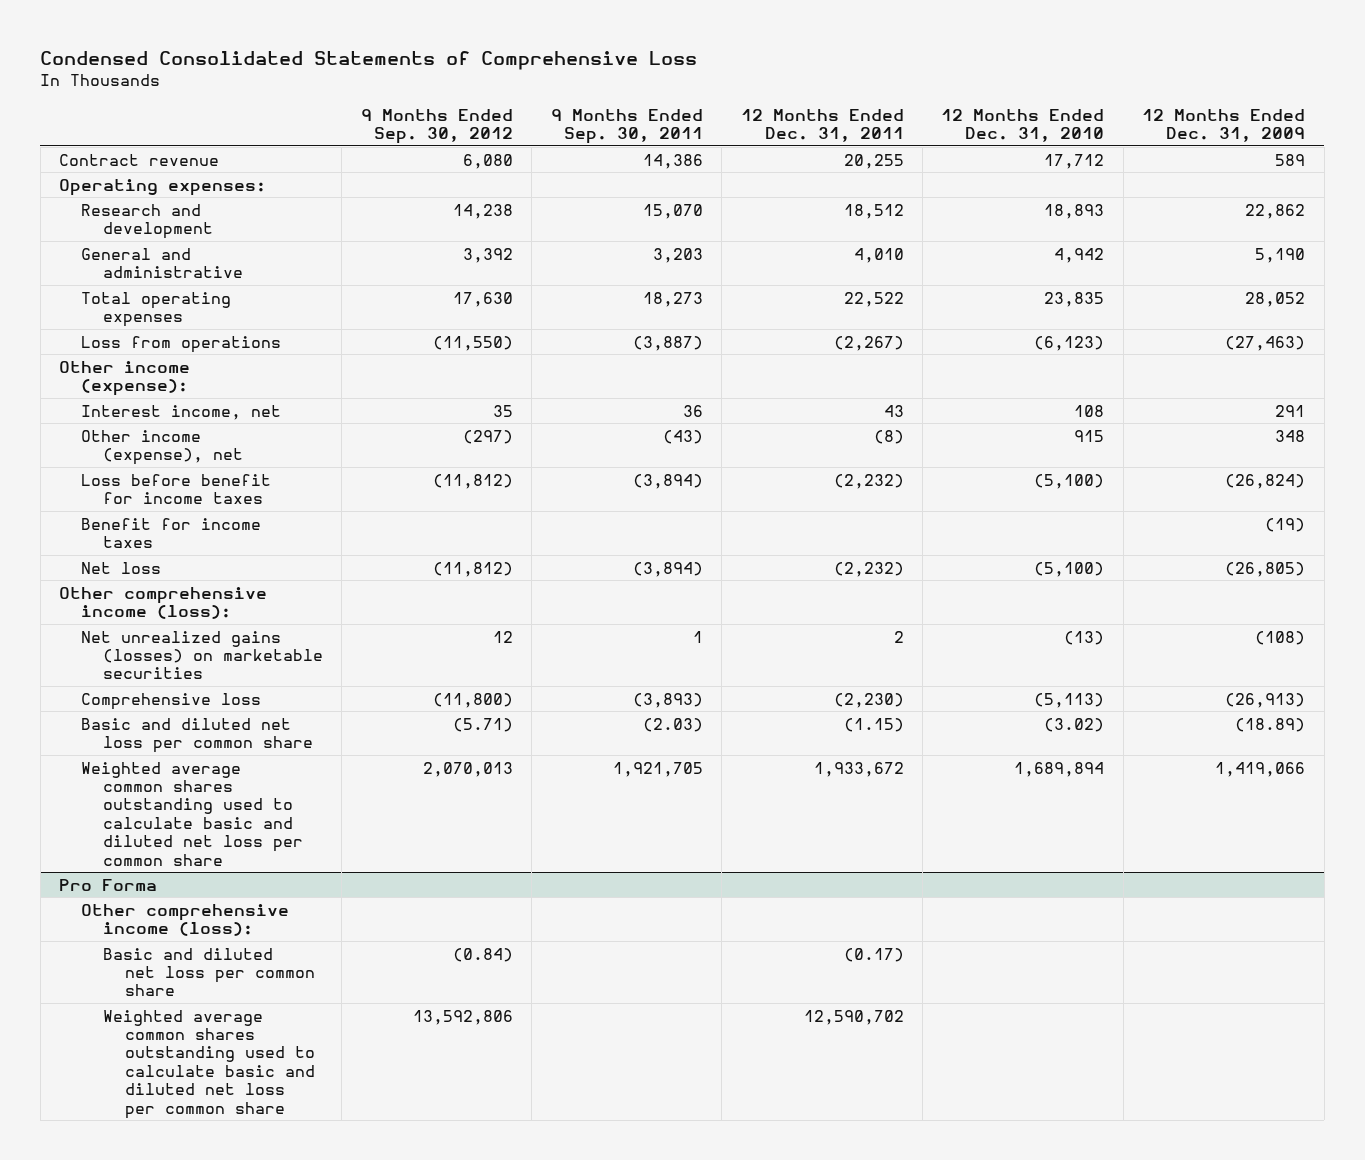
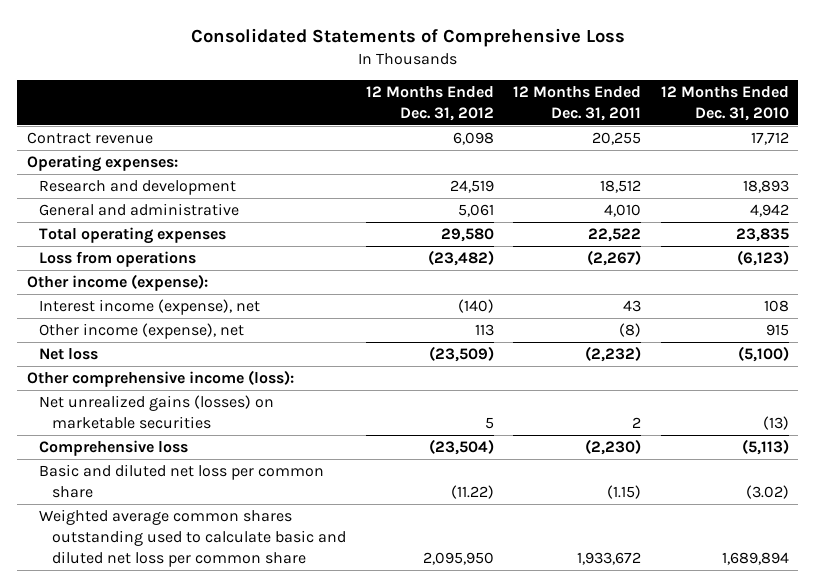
[40,50,698,70] Condensed Consolidated Statements of Comprehensive Loss -> [190,27,625,47] Consolidated Statements of Comprehensive Loss
[360,108,513,145] 9 Months Ended Sep. 30, 2012 -> none
[550,108,703,145] 9 Months Ended Sep. 30, 2011 -> none
[1142,108,1306,143] 12 Months Ended Dec. 31, 2009 -> none
none -> [365,86,494,121] 12 Months Ended Dec. 31, 2012
[81,404,282,420] Interest income, net -> [39,299,261,316] Interest income (expense), net
[81,473,272,504] Loss before benefit for income taxes -> none
[81,517,262,548] Benefit for income taxes -> none
[59,878,158,891] Pro Forma -> none
[81,903,290,936] Other comprehensive income (loss): -> none
[102,947,315,997] Basic and diluted net loss per common share -> none
[102,1009,315,1119] Weighted average common shares outstanding used to calculate basic and diluted net loss per common share -> none

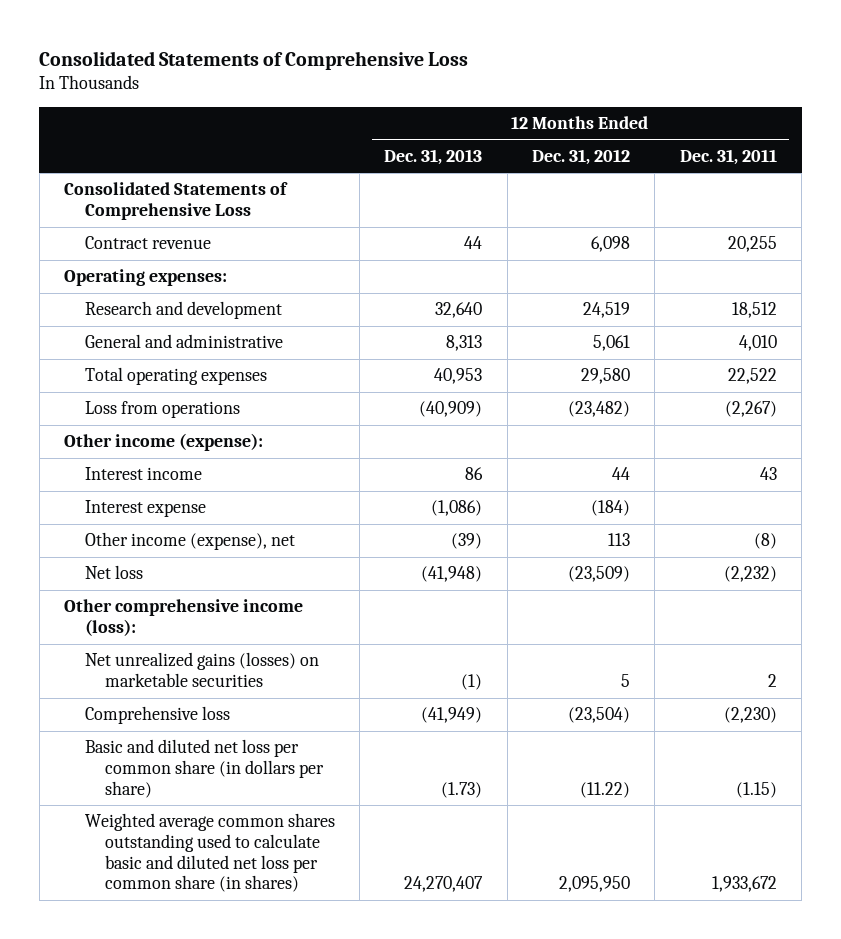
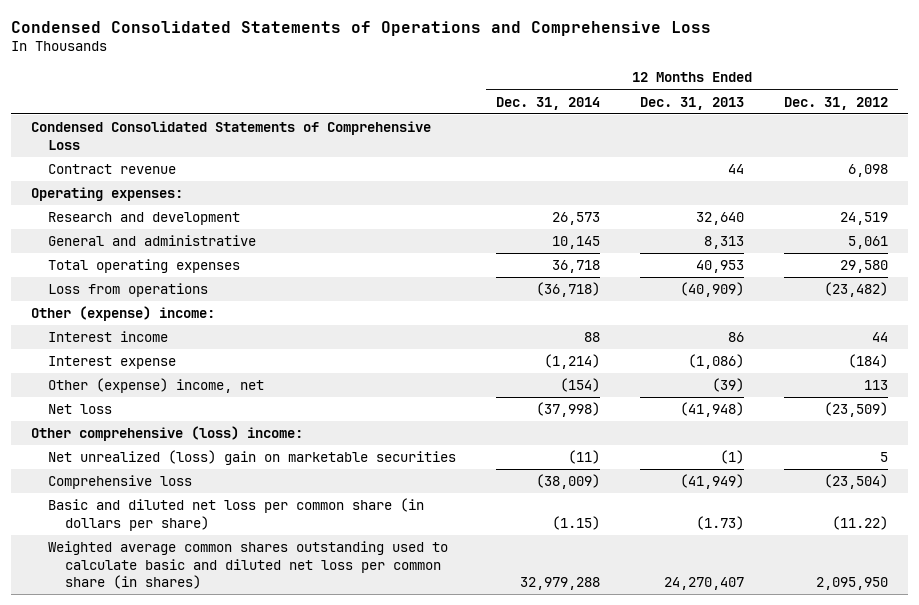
[39,50,469,70] Consolidated Statements of Comprehensive Loss -> [11,20,712,36] Condensed Consolidated Statements of Operations and Comprehensive Loss
[679,148,777,165] Dec. 31, 2011 -> none
none -> [496,96,601,110] Dec. 31, 2014
[64,182,289,221] Consolidated Statements of Comprehensive Loss -> [31,121,432,150] Condensed Consolidated Statements of Comprehensive Loss
[64,433,264,452] Other income (expense): -> [31,306,216,322] Other (expense) income:
[84,532,295,551] Other income (expense), net -> [48,378,265,394] Other (expense) income, net
[64,599,304,637] Other comprehensive income (loss): -> [31,426,304,442] Other comprehensive (loss) income:
[84,652,319,688] Net unrealized gains (losses) on marketable securities -> [48,450,457,466] Net unrealized (loss) gain on marketable securities

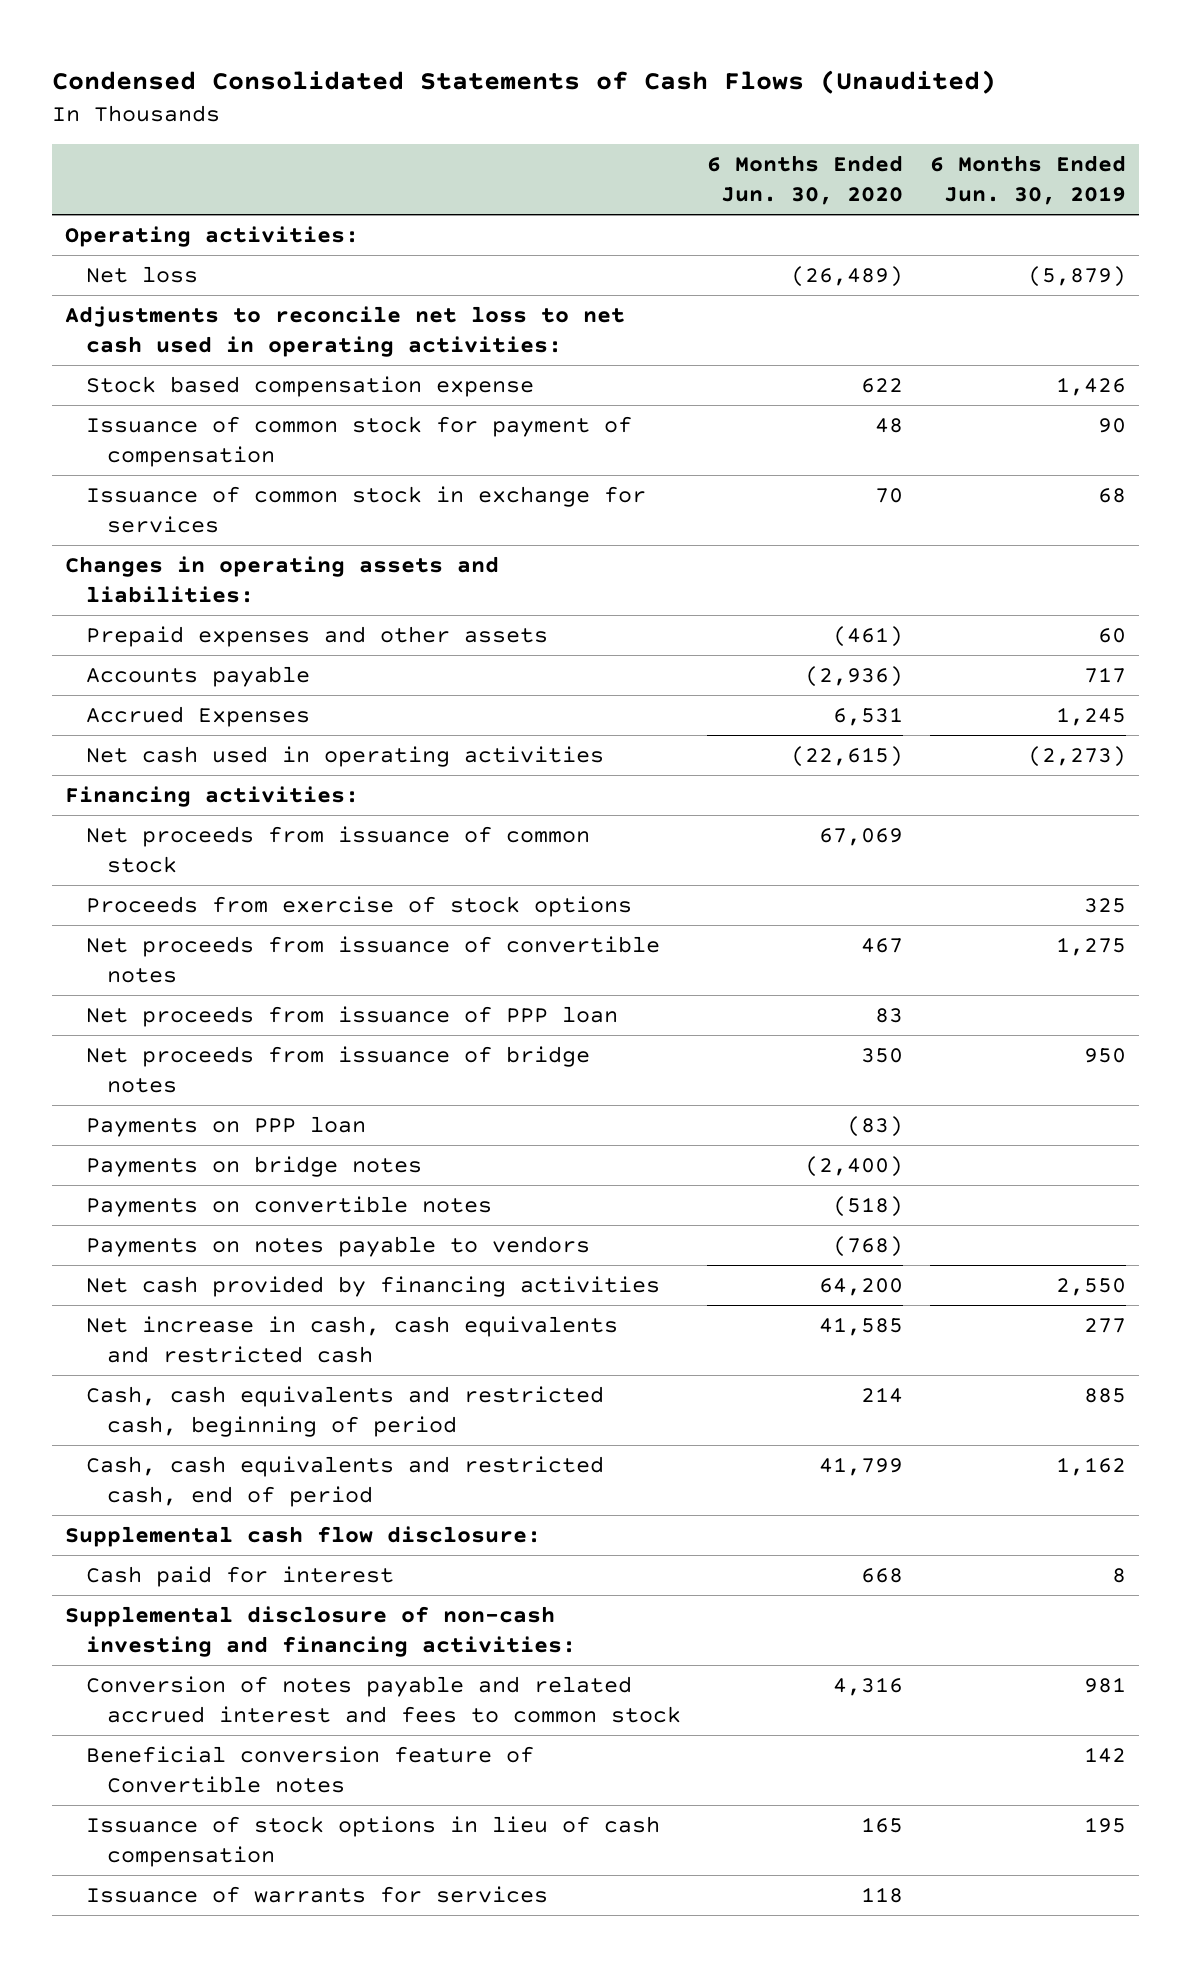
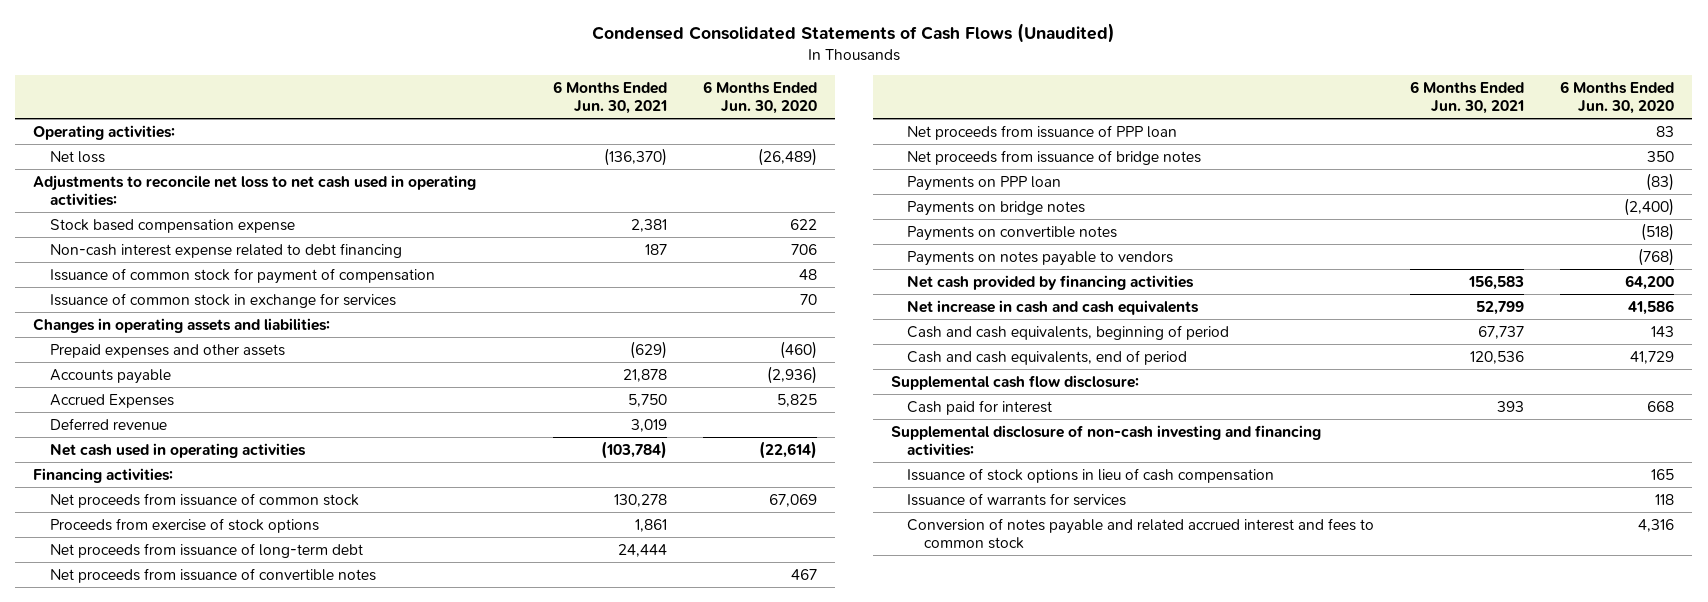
[929,154,1126,206] 6 Months Ended Jun. 30, 2019 -> none
none -> [552,80,667,115] 6 Months Ended Jun. 30, 2021
none -> [49,242,402,258] Non-cash interest expense related to debt financing
[833,625,904,647] (461) -> [779,340,817,359] (460)
[833,706,904,726] 6,531 -> [776,393,817,407] 5,825
none -> [49,417,167,430] Deferred revenue
[791,745,904,767] (22,615) -> [758,440,817,459] (22,614)
none -> [49,542,363,558] Net proceeds from issuance of long-term debt
[86,1315,619,1364] Net increase in cash, cash equivalents and restricted cash -> [907,299,1200,315] Net increase in cash and cash equivalents
[819,1316,904,1336] 41,585 -> [1628,299,1675,315] 41,586
[86,1385,605,1438] Cash, cash equivalents and restricted cash, beginning of period -> [907,324,1230,340] Cash and cash equivalents, beginning of period
[861,1386,904,1403] 214 -> [1651,325,1675,337] 143
[86,1455,605,1508] Cash, cash equivalents and restricted cash, end of period -> [907,349,1188,365] Cash and cash equivalents, end of period
[819,1456,904,1476] 41,799 -> [1630,350,1675,364] 41,729
[86,1745,535,1794] Beneficial conversion feature of Convertible notes -> none
[86,1675,681,1724] Conversion of notes payable and related accrued interest and fees to common stock -> [907,517,1375,550] Conversion of notes payable and related accrued interest and fees to common stock

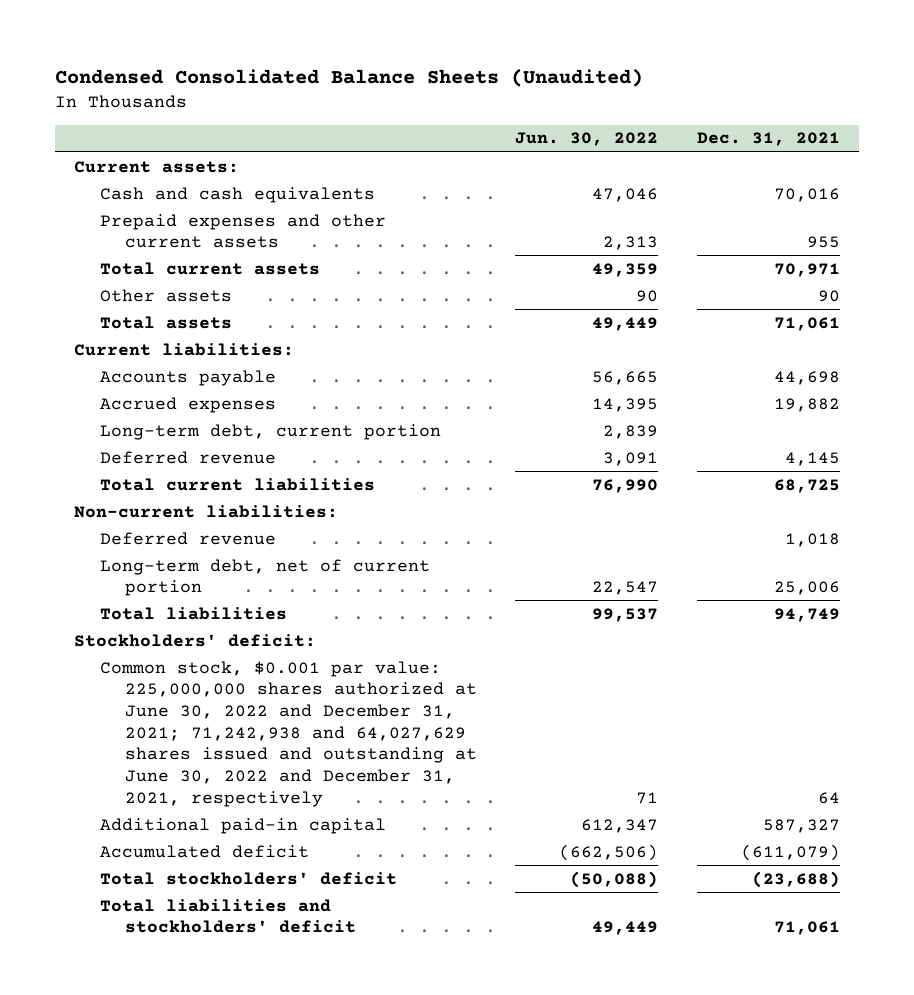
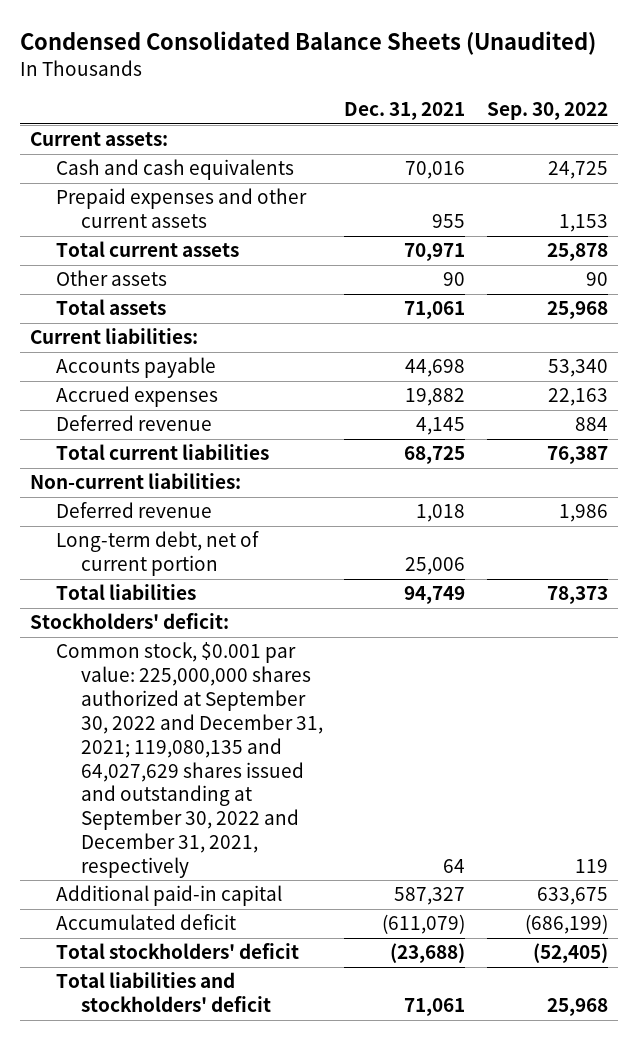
[515,132,659,147] Jun. 30, 2022 -> none
none -> [486,102,608,121] Sep. 30, 2022
[99,423,441,440] Long-term debt, current portion -> none
[99,660,477,807] Common stock, $0.001 par value: 225,000,000 shares authorized at June 30, 2022 and December 31, 2021; 71,242,938 and 64,027,629 shares issued and outstanding at June 30, 2022 and December 31, 2021, respectively -> [55,642,324,878] Common stock, $0.001 par value: 225,000,000 shares authorized at September 30, 2022 and December 31, 2021; 119,080,135 and 64,027,629 shares issued and outstanding at September 30, 2022 and December 31, 2021, respectively

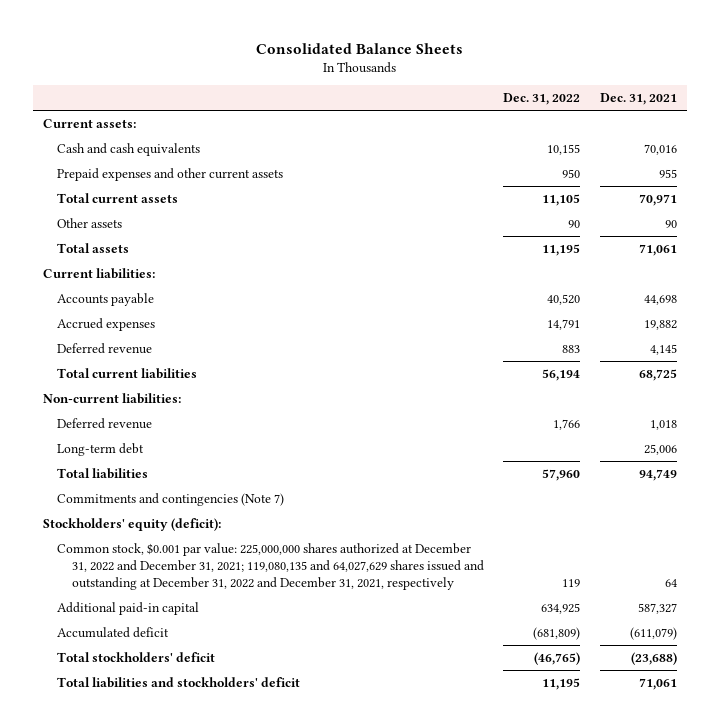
[19,30,596,55] Condensed Consolidated Balance Sheets (Unaudited) -> [255,42,463,54] Consolidated Balance Sheets
[486,102,608,121] Sep. 30, 2022 -> none
none -> [503,93,581,106] Dec. 31, 2022
[55,531,259,577] Long-term debt, net of current portion -> [57,442,145,456] Long-term debt
none -> [57,492,285,506] Commitments and contingencies (Note 7)
[30,613,230,630] Stockholders' deficit: -> [42,517,221,531] Stockholders' equity (deficit):
[55,642,324,878] Common stock, $0.001 par value: 225,000,000 shares authorized at September 30, 2022 and December 31, 2021; 119,080,135 and 64,027,629 shares issued and outstanding at September 30, 2022 and December 31, 2021, respectively -> [57,542,484,591] Common stock, $0.001 par value: 225,000,000 shares authorized at December 31, 2022 and December 31, 2021; 119,080,135 and 64,027,629 shares issued and outstanding at December 31, 2022 and December 31, 2021, respectively

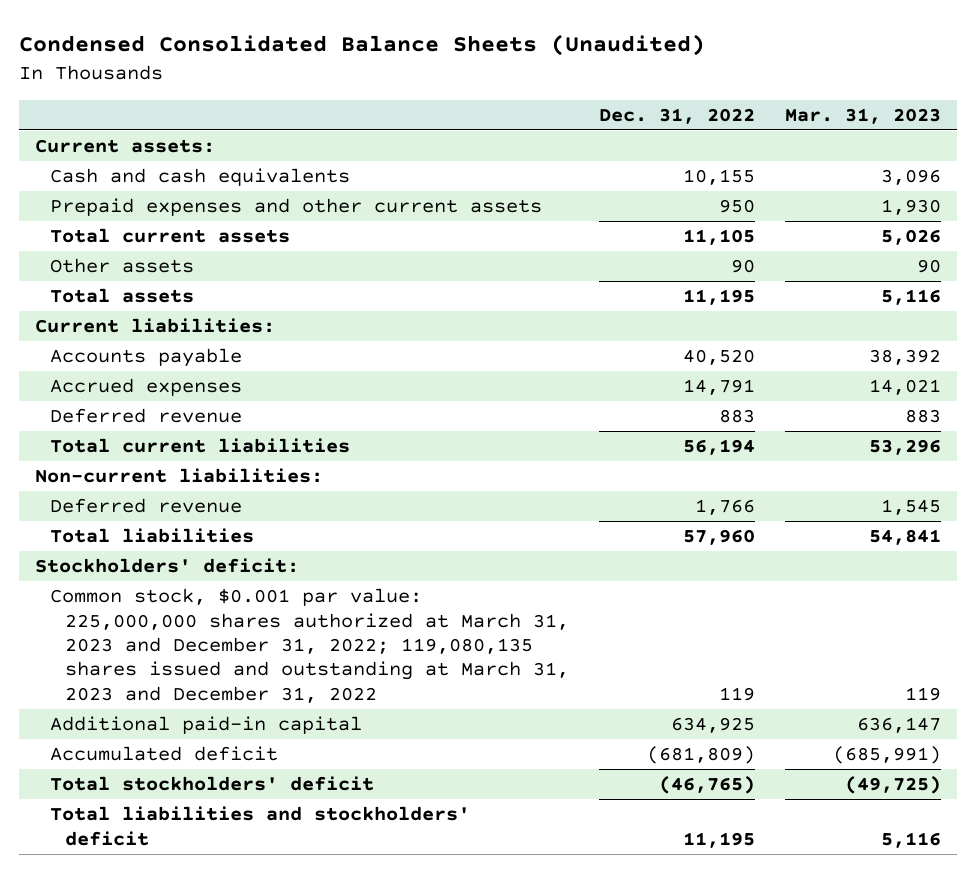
[255,42,463,54] Consolidated Balance Sheets -> [19,34,706,57] Condensed Consolidated Balance Sheets (Unaudited)
[599,93,677,106] Dec. 31, 2021 -> none
none -> [785,107,942,124] Mar. 31, 2023
[57,442,145,456] Long-term debt -> none
[57,492,285,506] Commitments and contingencies (Note 7) -> none
[42,517,221,531] Stockholders' equity (deficit): -> [34,558,299,574] Stockholders' deficit:
[57,542,484,591] Common stock, $0.001 par value: 225,000,000 shares authorized at December 31, 2022 and December 31, 2021; 119,080,135 and 64,027,629 shares issued and outstanding at December 31, 2022 and December 31, 2021, respectively -> [49,588,569,703] Common stock, $0.001 par value: 225,000,000 shares authorized at March 31, 2023 and December 31, 2022; 119,080,135 shares issued and outstanding at March 31, 2023 and December 31, 2022

